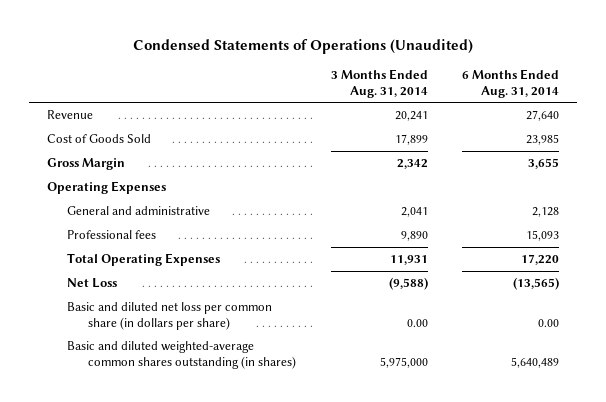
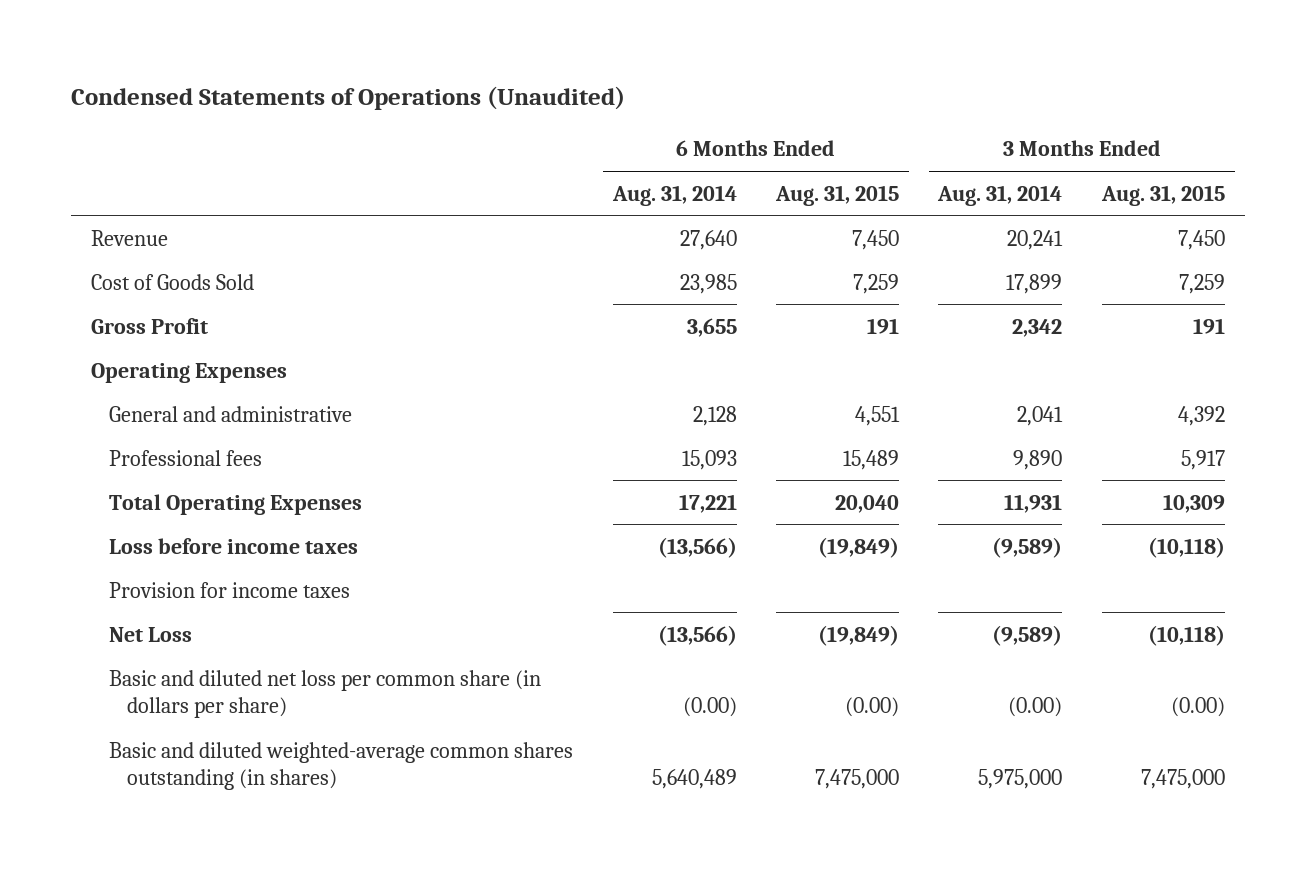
none -> [774,184,899,206] Aug. 31, 2015
none -> [1100,184,1225,206] Aug. 31, 2015
[46,158,125,171] Gross Margin -> [90,317,208,334] Gross Profit
[521,254,560,266] 17,220 -> [678,493,737,513] 17,221
none -> [109,537,359,554] Loss before income taxes
none -> [109,581,351,598] Provision for income taxes
[388,277,428,291] (9,588) -> [992,624,1063,646] (9,589)
[513,277,560,291] (13,565) -> [657,624,737,646] (13,566)
[406,318,428,327] 0.00 -> [1008,697,1063,718] (0.00)
[538,318,560,327] 0.00 -> [682,697,737,718] (0.00)

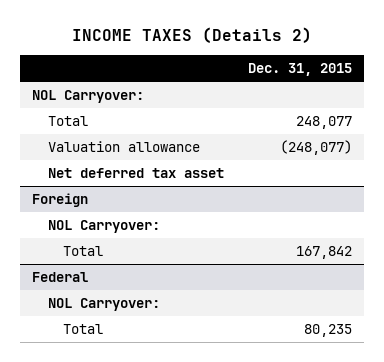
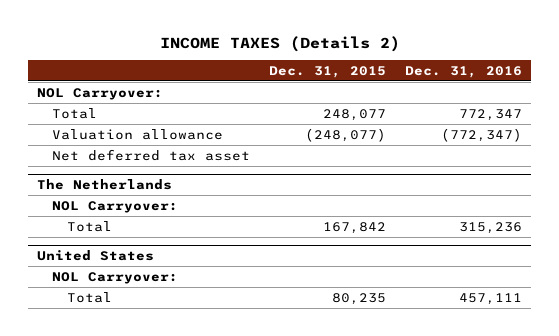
none -> [404,66,522,79] Dec. 31, 2016
[32,193,89,208] Foreign -> [37,178,173,190] The Netherlands
[32,272,89,283] Federal -> [37,249,155,261] United States

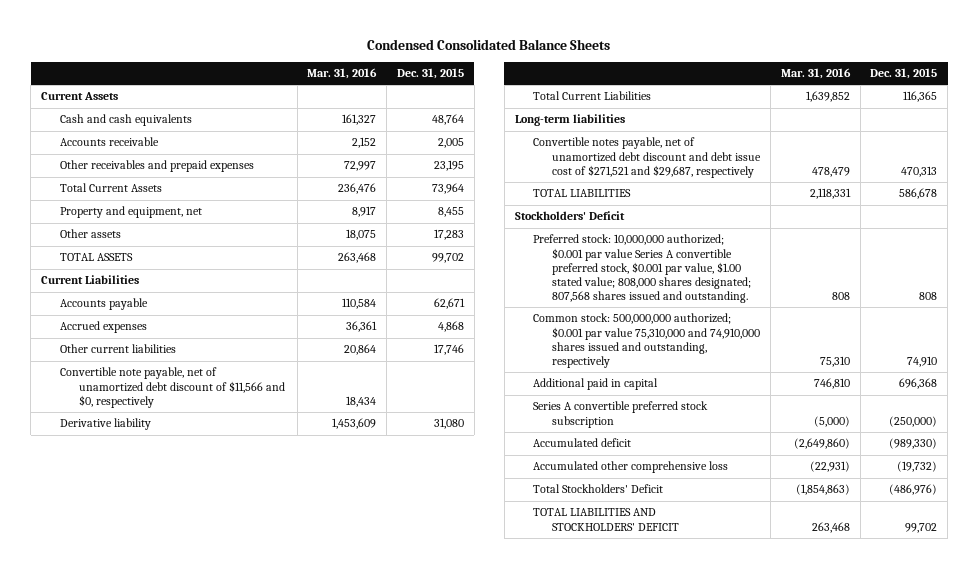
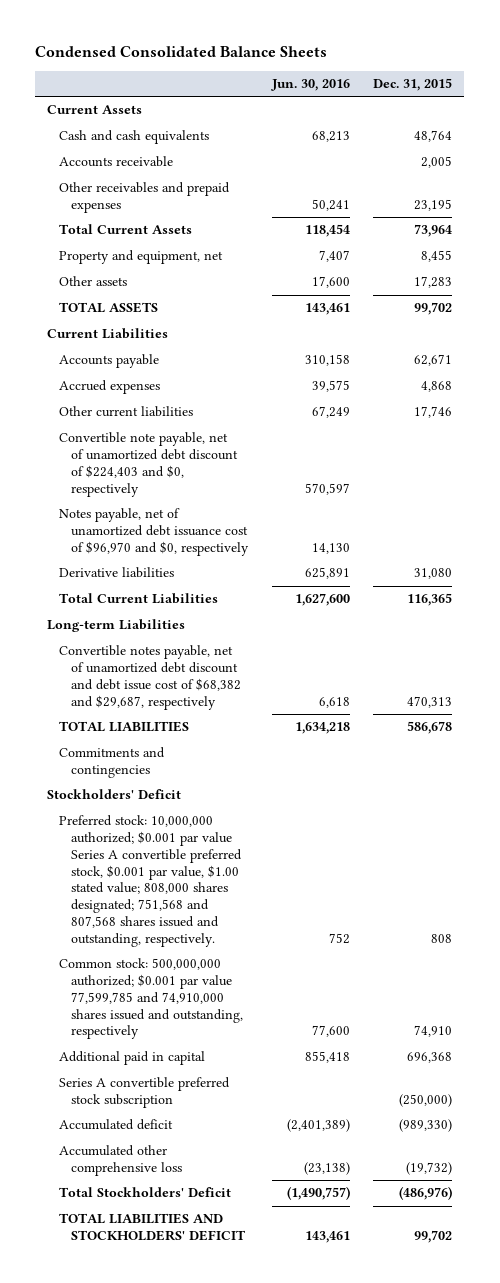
[307,68,378,80] Mar. 31, 2016 -> none
none -> [270,78,350,91] Jun. 30, 2016
[59,367,285,408] Convertible note payable, net of unamortized debt discount of $11,566 and $0, respectively -> [59,432,239,497] Convertible note payable, net of unamortized debt discount of $224,403 and $0, respectively
none -> [59,508,250,556] Notes payable, net of unamortized debt issuance cost of $96,970 and $0, respectively
[59,418,151,431] Derivative liability -> [59,567,175,579] Derivative liabilities
[514,114,625,127] Long-term liabilities -> [47,619,186,633] Long-term Liabilities
[533,137,762,178] Convertible notes payable, net of unamortized debt discount and debt issue cost of $271,521 and $29,687, respectively -> [59,645,242,710] Convertible notes payable, net of unamortized debt discount and debt issue cost of $68,382 and $29,687, respectively
none -> [59,747,166,779] Commitments and contingencies
[533,234,752,303] Preferred stock: 10,000,000 authorized; $0.001 par value Series A convertible preferred stock, $0.001 par value, $1.00 stated value; 808,000 shares designated; 807,568 shares issued and outstanding. -> [59,815,243,947] Preferred stock: 10,000,000 authorized; $0.001 par value Series A convertible preferred stock, $0.001 par value, $1.00 stated value; 808,000 shares designated; 751,568 and 807,568 shares issued and outstanding, respectively.
[533,313,761,368] Common stock: 500,000,000 authorized; $0.001 par value 75,310,000 and 74,910,000 shares issued and outstanding, respectively -> [59,958,244,1040] Common stock: 500,000,000 authorized; $0.001 par value 77,599,785 and 74,910,000 shares issued and outstanding, respectively

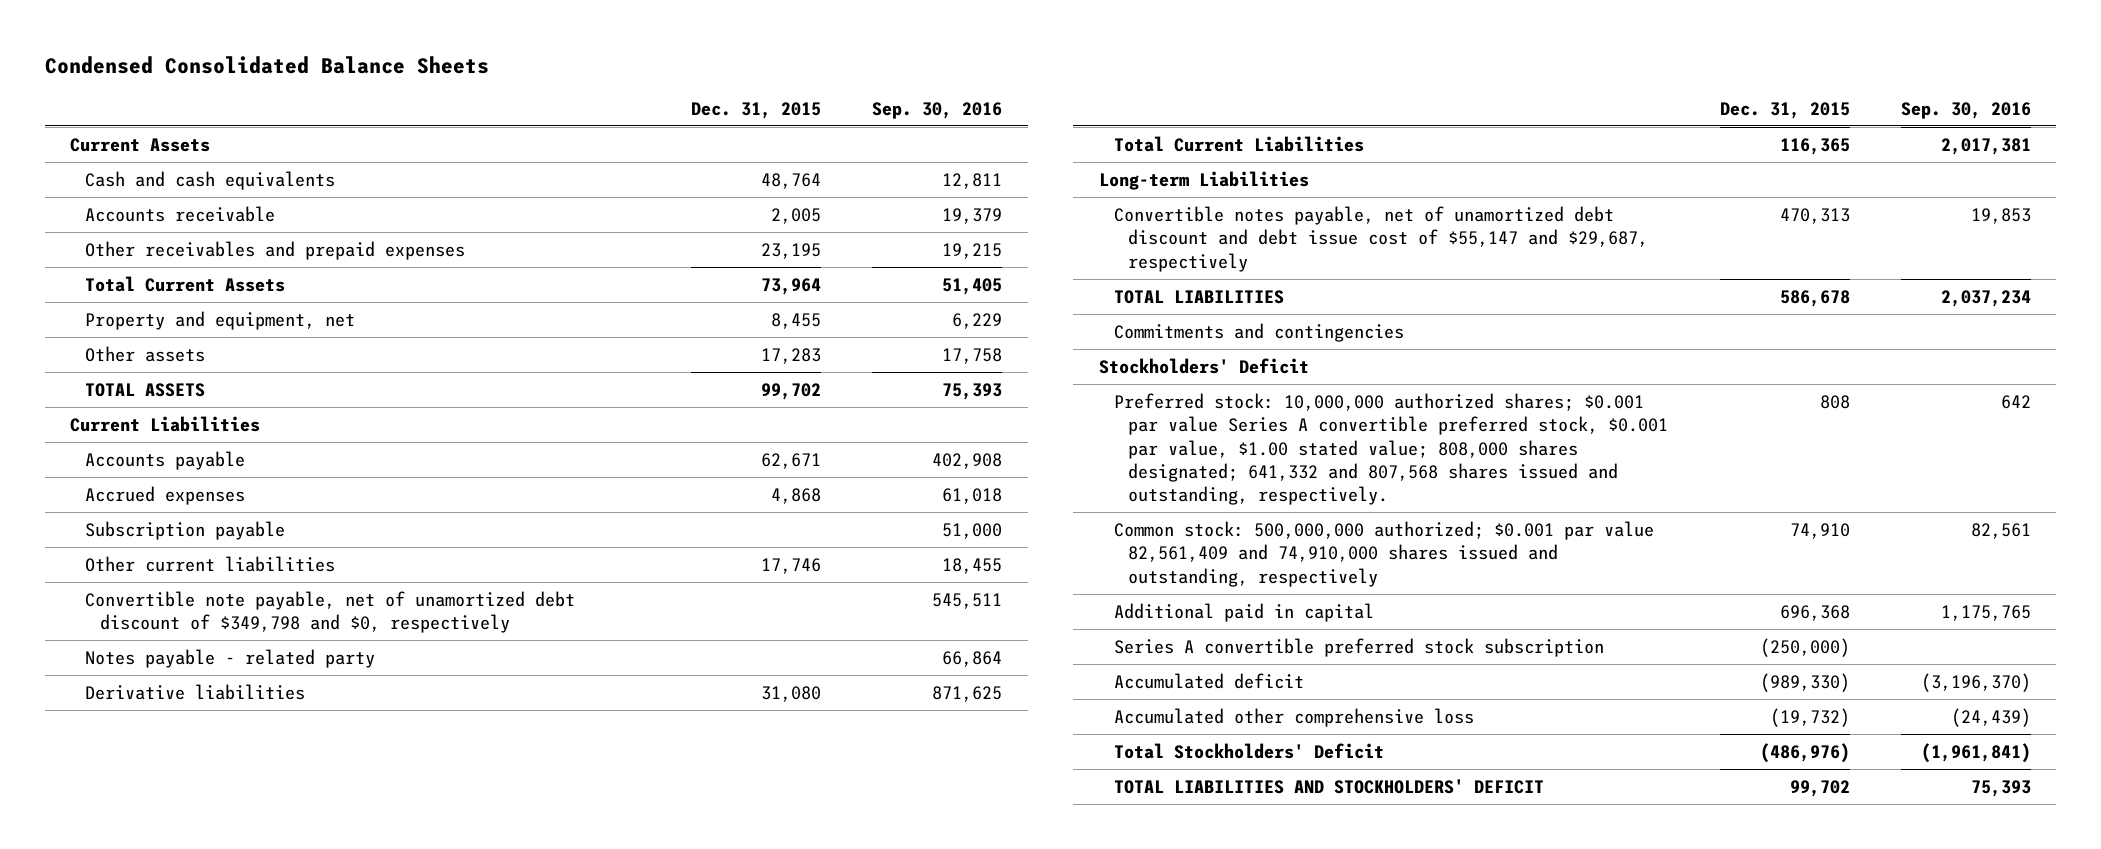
[270,78,350,91] Jun. 30, 2016 -> none
none -> [872,101,1003,119] Sep. 30, 2016
none -> [85,520,286,540] Subscription payable
[59,432,239,497] Convertible note payable, net of unamortized debt discount of $224,403 and $0, respectively -> [85,590,576,634] Convertible note payable, net of unamortized debt discount of $349,798 and $0, respectively
[59,508,250,556] Notes payable, net of unamortized debt issuance cost of $96,970 and $0, respectively -> [85,648,376,668] Notes payable - related party
[59,645,242,710] Convertible notes payable, net of unamortized debt discount and debt issue cost of $68,382 and $29,687, respectively -> [1113,205,1649,272] Convertible notes payable, net of unamortized debt discount and debt issue cost of $55,147 and $29,687, respectively
[59,815,243,947] Preferred stock: 10,000,000 authorized; $0.001 par value Series A convertible preferred stock, $0.001 par value, $1.00 stated value; 808,000 shares designated; 751,568 and 807,568 shares issued and outstanding, respectively. -> [1113,392,1669,506] Preferred stock: 10,000,000 authorized shares; $0.001 par value Series A convertible preferred stock, $0.001 par value, $1.00 stated value; 808,000 shares designated; 641,332 and 807,568 shares issued and outstanding, respectively.
[59,958,244,1040] Common stock: 500,000,000 authorized; $0.001 par value 77,599,785 and 74,910,000 shares issued and outstanding, respectively -> [1113,520,1654,587] Common stock: 500,000,000 authorized; $0.001 par value 82,561,409 and 74,910,000 shares issued and outstanding, respectively

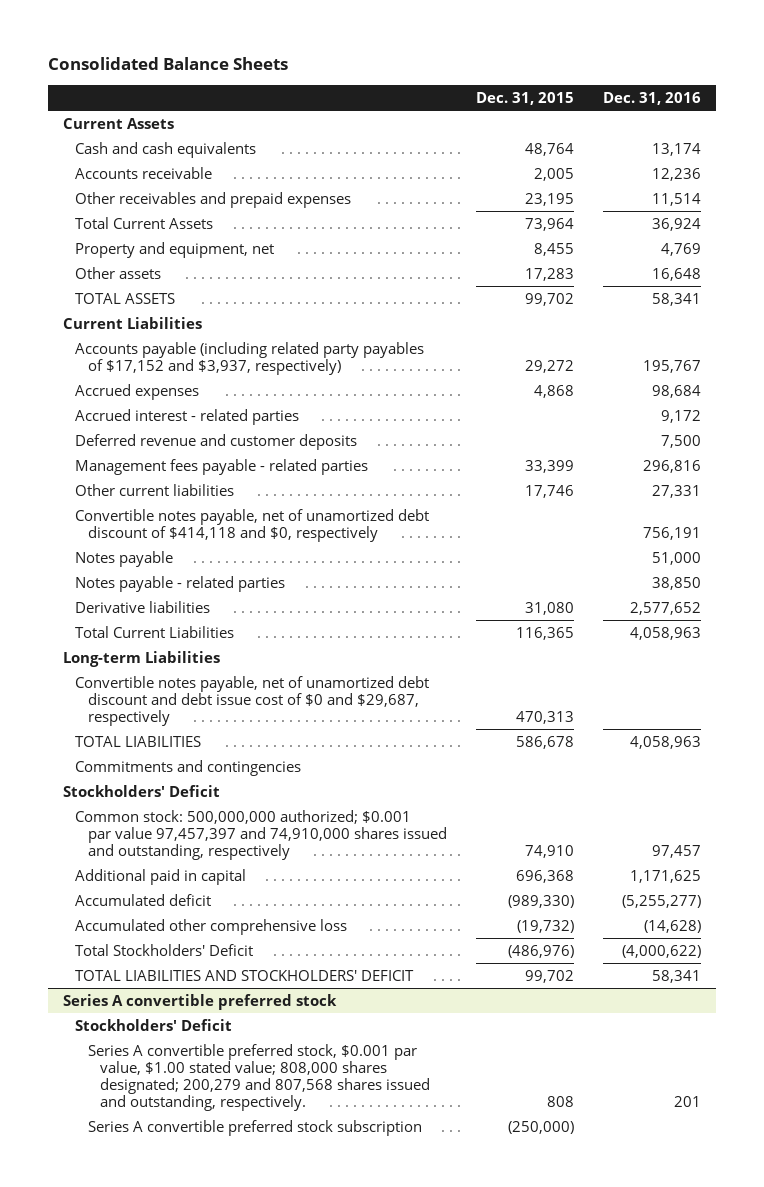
[44,55,489,74] Condensed Consolidated Balance Sheets -> [48,57,289,71] Consolidated Balance Sheets
[872,101,1003,119] Sep. 30, 2016 -> none
none -> [603,91,702,105] Dec. 31, 2016
[85,450,246,470] Accounts payable -> none
none -> [75,341,425,375] Accounts payable (including related party payables of $17,152 and $3,937, respectively)
[85,520,286,540] Subscription payable -> none
none -> [75,408,300,425] Accrued interest - related parties
none -> [75,433,358,450] Deferred revenue and customer deposits
none -> [75,458,369,475] Management fees payable - related parties
[85,590,576,634] Convertible note payable, net of unamortized debt discount of $349,798 and $0, respectively -> [75,508,430,542] Convertible notes payable, net of unamortized debt discount of $414,118 and $0, respectively
[85,648,376,668] Notes payable - related party -> [75,550,174,567] Notes payable
none -> [75,575,286,592] Notes payable - related parties
[1113,205,1649,272] Convertible notes payable, net of unamortized debt discount and debt issue cost of $55,147 and $29,687, respectively -> [75,675,430,726] Convertible notes payable, net of unamortized debt discount and debt issue cost of $0 and $29,687, respectively
[1113,392,1669,506] Preferred stock: 10,000,000 authorized shares; $0.001 par value Series A convertible preferred stock, $0.001 par value, $1.00 stated value; 808,000 shares designated; 641,332 and 807,568 shares issued and outstanding, respectively. -> none
[1113,520,1654,587] Common stock: 500,000,000 authorized; $0.001 par value 82,561,409 and 74,910,000 shares issued and outstanding, respectively -> [75,809,447,860] Common stock: 500,000,000 authorized; $0.001 par value 97,457,397 and 74,910,000 shares issued and outstanding, respectively
[1113,637,1604,657] Series A convertible preferred stock subscription -> none
none -> [62,993,337,1010] Series A convertible preferred stock
none -> [75,1018,233,1031] Stockholders' Deficit
none -> [87,1043,431,1111] Series A convertible preferred stock, $0.001 par value, $1.00 stated value; 808,000 shares designated; 200,279 and 807,568 shares issued and outstanding, respectively.
none -> [87,1119,422,1136] Series A convertible preferred stock subscription

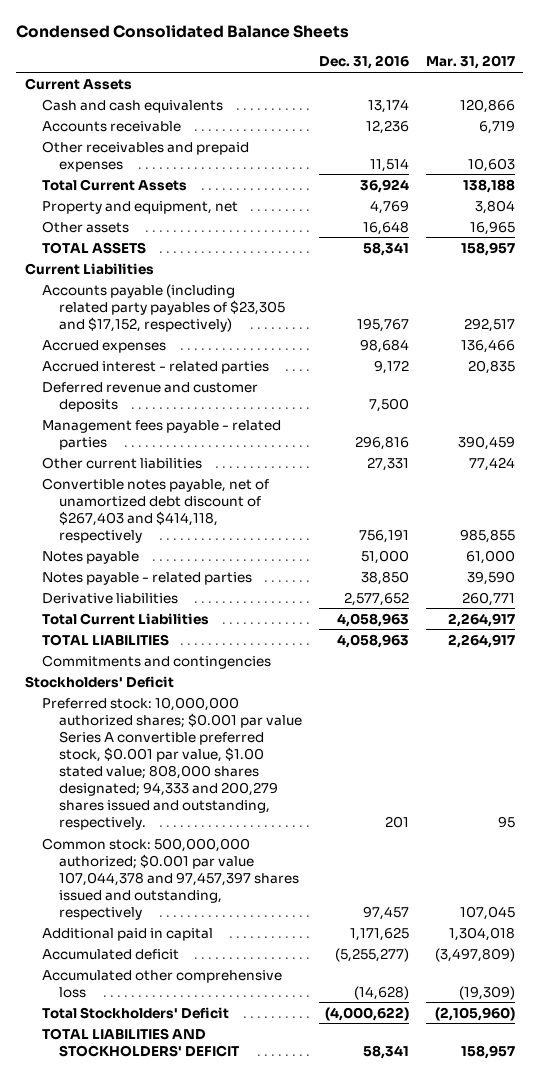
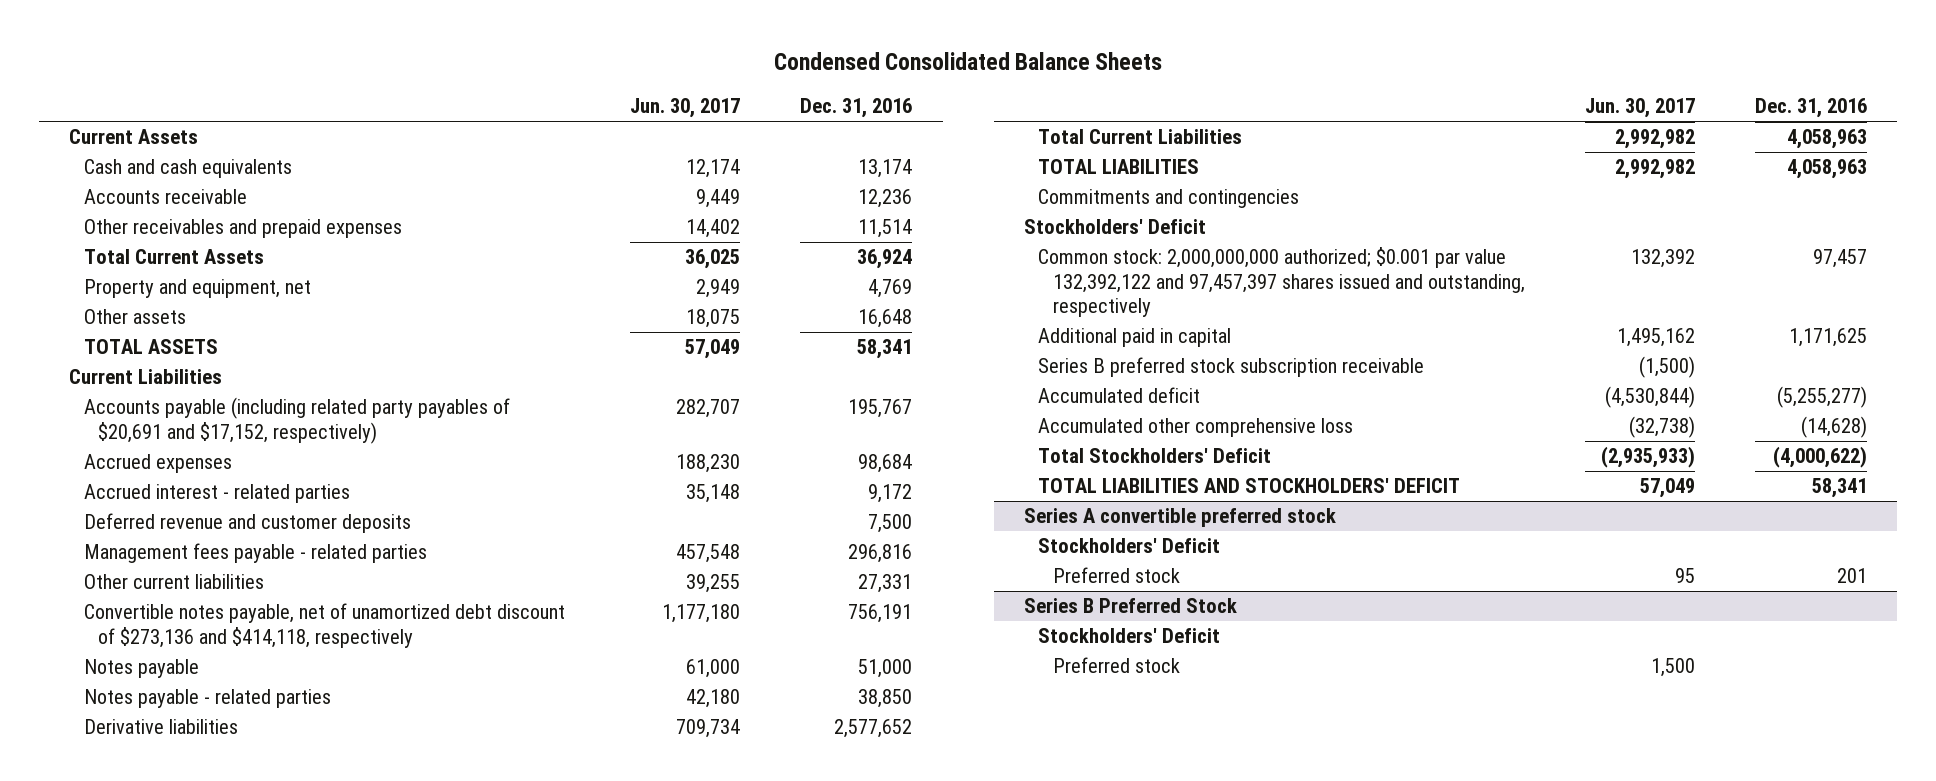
[425,55,515,70] Mar. 31, 2017 -> none
none -> [630,98,741,119] Jun. 30, 2017
[41,283,286,332] Accounts payable (including related party payables of $23,305 and $17,152, respectively) -> [83,397,510,444] Accounts payable (including related party payables of $20,691 and $17,152, respectively)
[41,477,269,543] Convertible notes payable, net of unamortized debt discount of $267,403 and $414,118, respectively -> [83,603,565,648] Convertible notes payable, net of unamortized debt discount of $273,136 and $414,118, respectively
[41,696,303,831] Preferred stock: 10,000,000 authorized shares; $0.001 par value Series A convertible preferred stock, $0.001 par value, $1.00 stated value; 808,000 shares designated; 94,333 and 200,279 shares issued and outstanding, respectively. -> none
[41,837,300,920] Common stock: 500,000,000 authorized; $0.001 par value 107,044,378 and 97,457,397 shares issued and outstanding, respectively -> [1038,247,1526,318] Common stock: 2,000,000,000 authorized; $0.001 par value 132,392,122 and 97,457,397 shares issued and outstanding, respectively
none -> [1038,357,1425,378] Series B preferred stock subscription receivable
none -> [1023,508,1336,528] Series A convertible preferred stock
none -> [1038,538,1221,554] Stockholders' Deficit
none -> [1053,567,1181,584] Preferred stock
none -> [1023,598,1237,614] Series B Preferred Stock
none -> [1038,628,1221,644] Stockholders' Deficit
none -> [1053,657,1181,674] Preferred stock

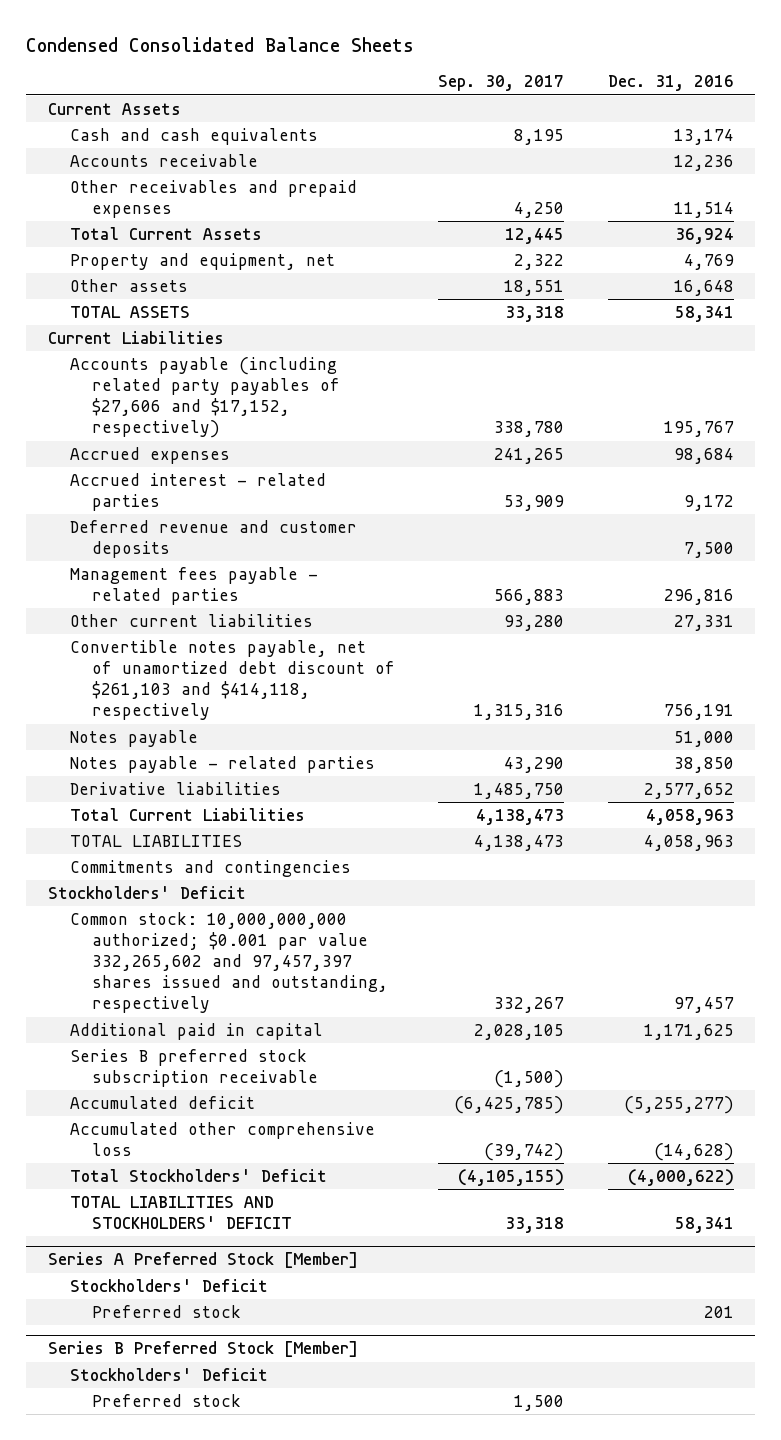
[630,98,741,119] Jun. 30, 2017 -> none
none -> [438,75,565,92] Sep. 30, 2017
[83,397,510,444] Accounts payable (including related party payables of $20,691 and $17,152, respectively) -> [69,356,340,439] Accounts payable (including related party payables of $27,606 and $17,152, respectively)
[83,603,565,648] Convertible notes payable, net of unamortized debt discount of $273,136 and $414,118, respectively -> [69,639,395,721] Convertible notes payable, net of unamortized debt discount of $261,103 and $414,118, respectively
[1038,247,1526,318] Common stock: 2,000,000,000 authorized; $0.001 par value 132,392,122 and 97,457,397 shares issued and outstanding, respectively -> [69,911,388,1014] Common stock: 10,000,000,000 authorized; $0.001 par value 332,265,602 and 97,457,397 shares issued and outstanding, respectively
[1023,508,1336,528] Series A convertible preferred stock -> [47,1252,358,1269] Series A Preferred Stock [Member]
[1023,598,1237,614] Series B Preferred Stock -> [47,1341,358,1358] Series B Preferred Stock [Member]

